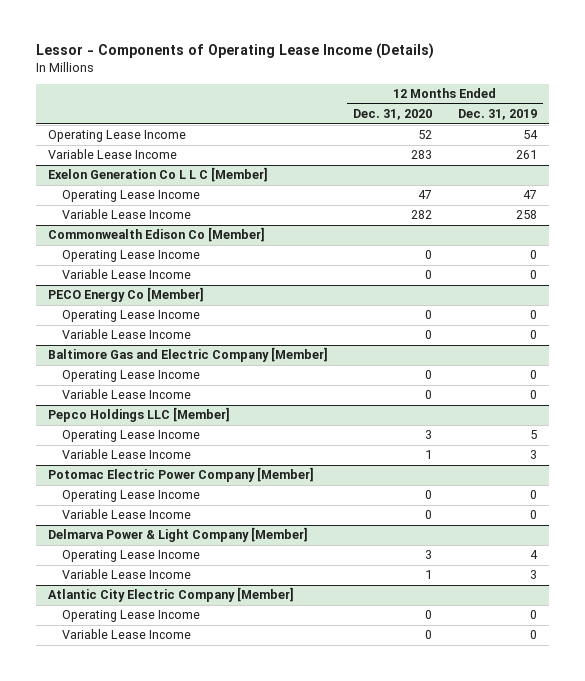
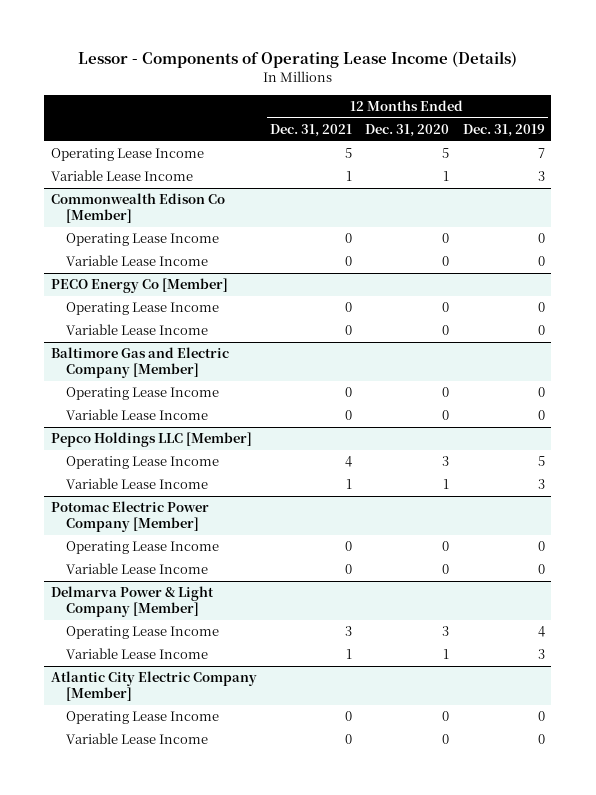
none -> [270,123,353,137] Dec. 31, 2021
[48,167,269,183] Exelon Generation Co L L C [Member] -> none
[62,190,201,203] Operating Lease Income -> none
[62,209,192,220] Variable Lease Income -> none
[418,130,433,140] 52 -> [442,148,450,159] 5
[522,130,538,140] 54 -> [537,148,545,159] 7
[411,150,433,160] 283 -> [443,171,450,182] 1
[515,150,537,160] 261 -> [537,171,545,182] 3

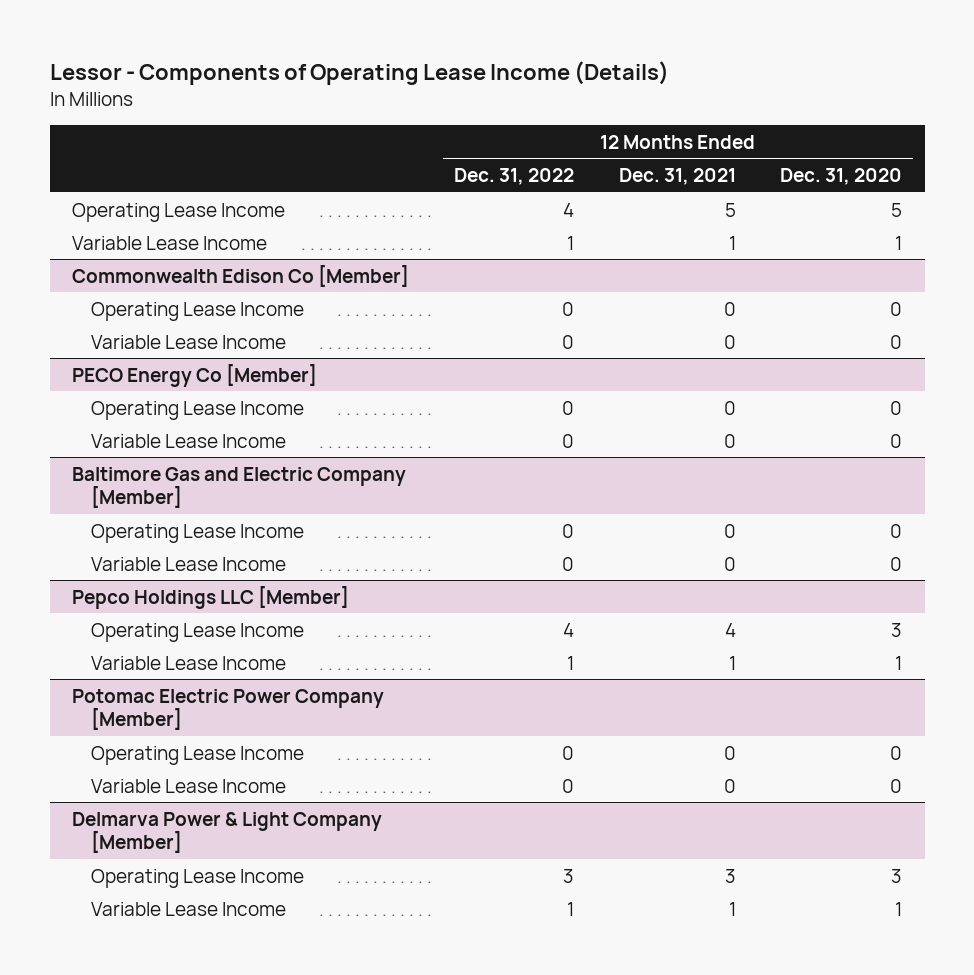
[462,123,545,137] Dec. 31, 2019 -> none
none -> [453,168,574,186] Dec. 31, 2022
[50,671,257,701] Atlantic City Electric Company [Member] -> none
[66,711,220,725] Operating Lease Income -> none
[66,733,209,745] Variable Lease Income -> none

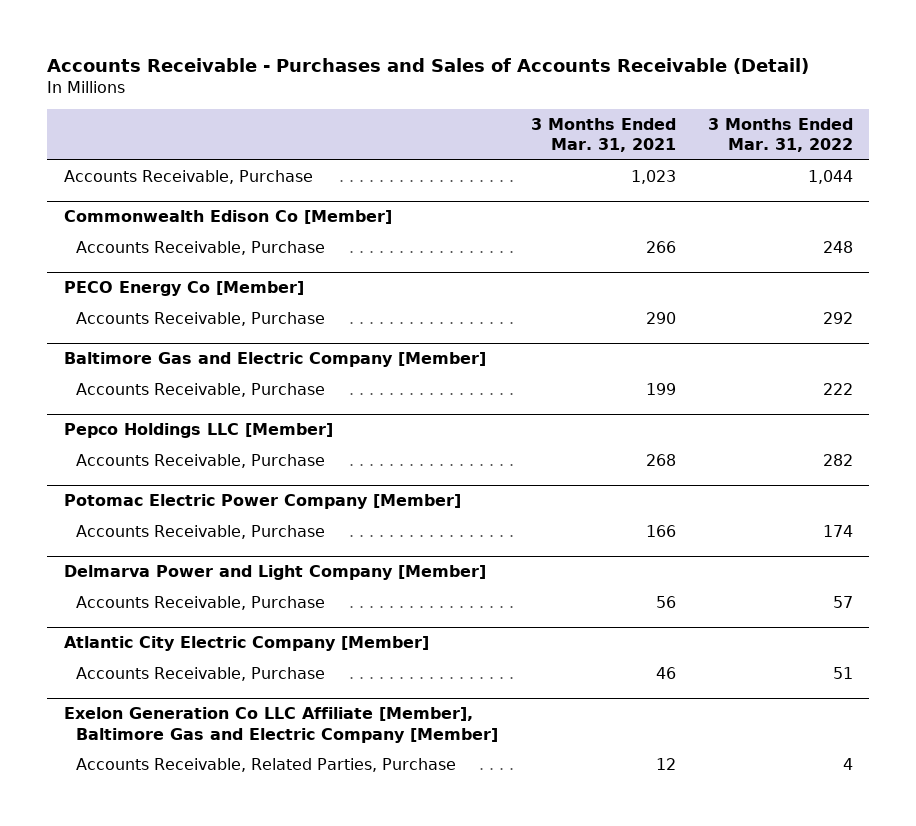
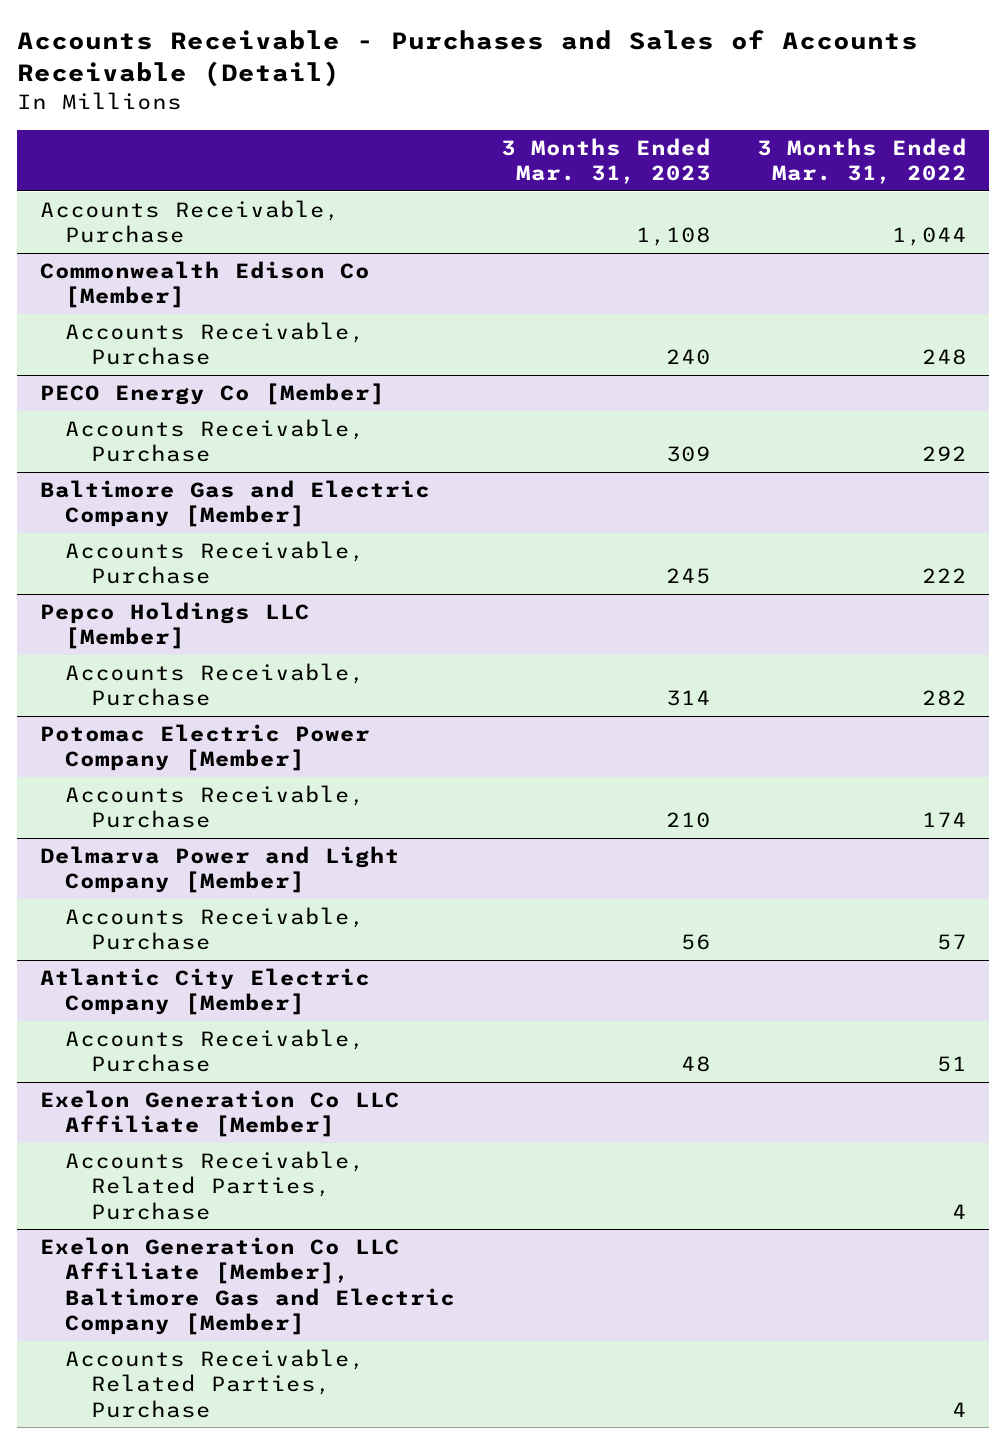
[530,117,676,153] 3 Months Ended Mar. 31, 2021 -> none
none -> [500,137,711,185] 3 Months Ended Mar. 31, 2023
none -> [40,1090,401,1138] Exelon Generation Co LLC Affiliate [Member]
none -> [65,1151,366,1220] Accounts Receivable, Related Parties, Purchase

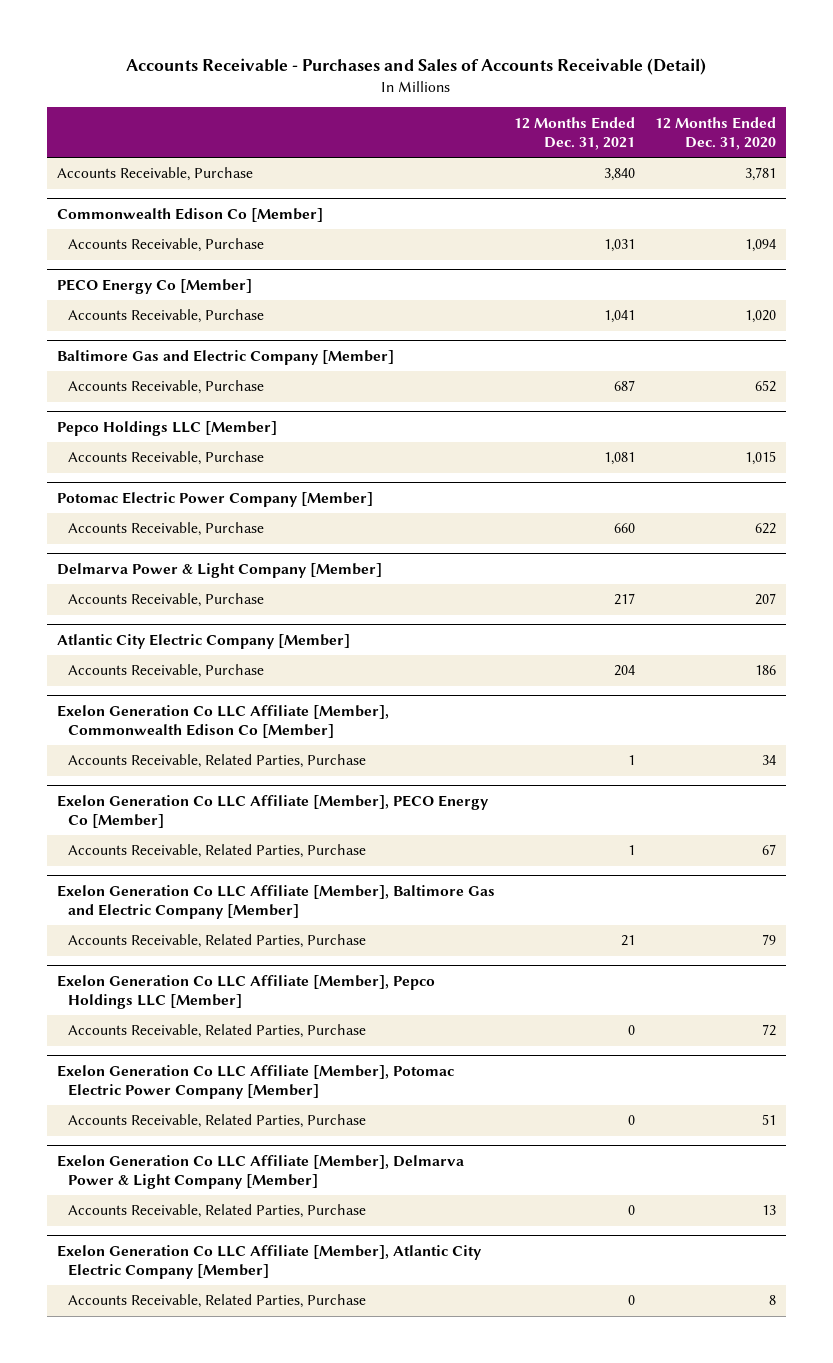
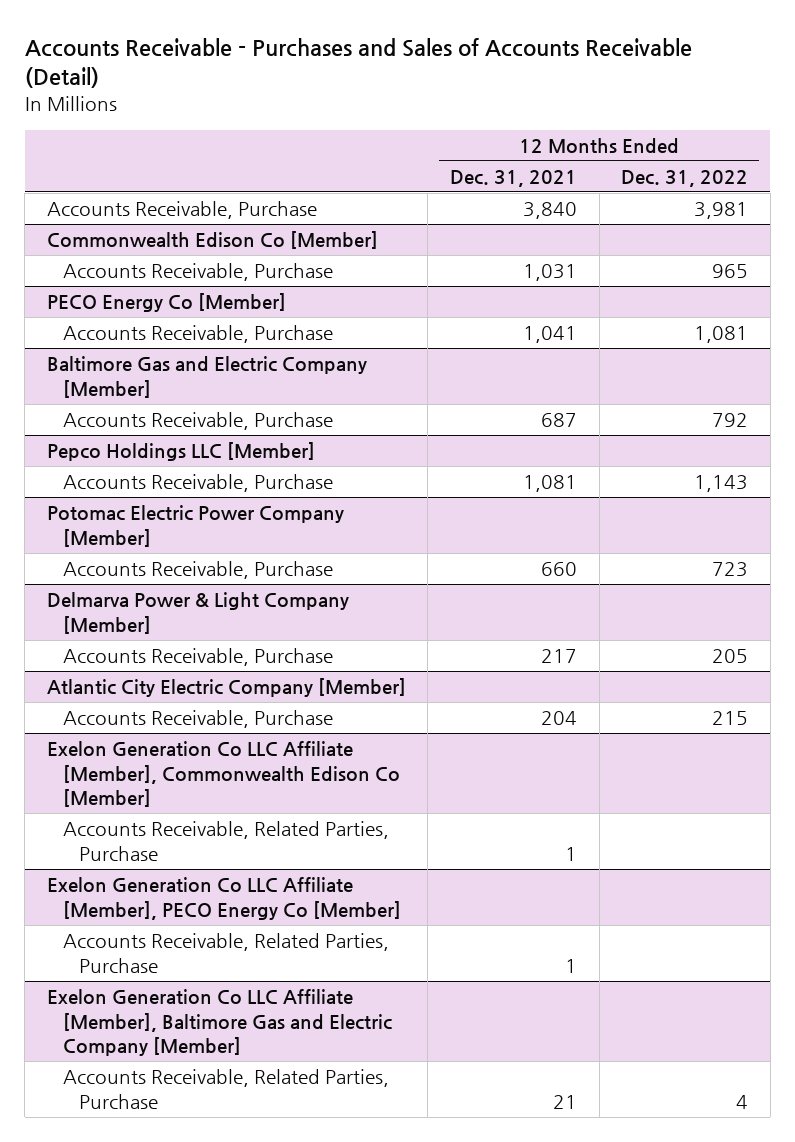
[654,116,776,150] 12 Months Ended Dec. 31, 2020 -> none
none -> [621,169,749,187] Dec. 31, 2022
[56,974,435,1009] Exelon Generation Co LLC Affiliate [Member], Pepco Holdings LLC [Member] -> none
[67,1024,366,1039] Accounts Receivable, Related Parties, Purchase -> none
[56,1064,454,1099] Exelon Generation Co LLC Affiliate [Member], Potomac Electric Power Company [Member] -> none
[67,1114,366,1129] Accounts Receivable, Related Parties, Purchase -> none
[56,1154,464,1189] Exelon Generation Co LLC Affiliate [Member], Delmarva Power & Light Company [Member] -> none
[67,1204,366,1219] Accounts Receivable, Related Parties, Purchase -> none
[56,1244,482,1279] Exelon Generation Co LLC Affiliate [Member], Atlantic City Electric Company [Member] -> none
[67,1294,366,1309] Accounts Receivable, Related Parties, Purchase -> none

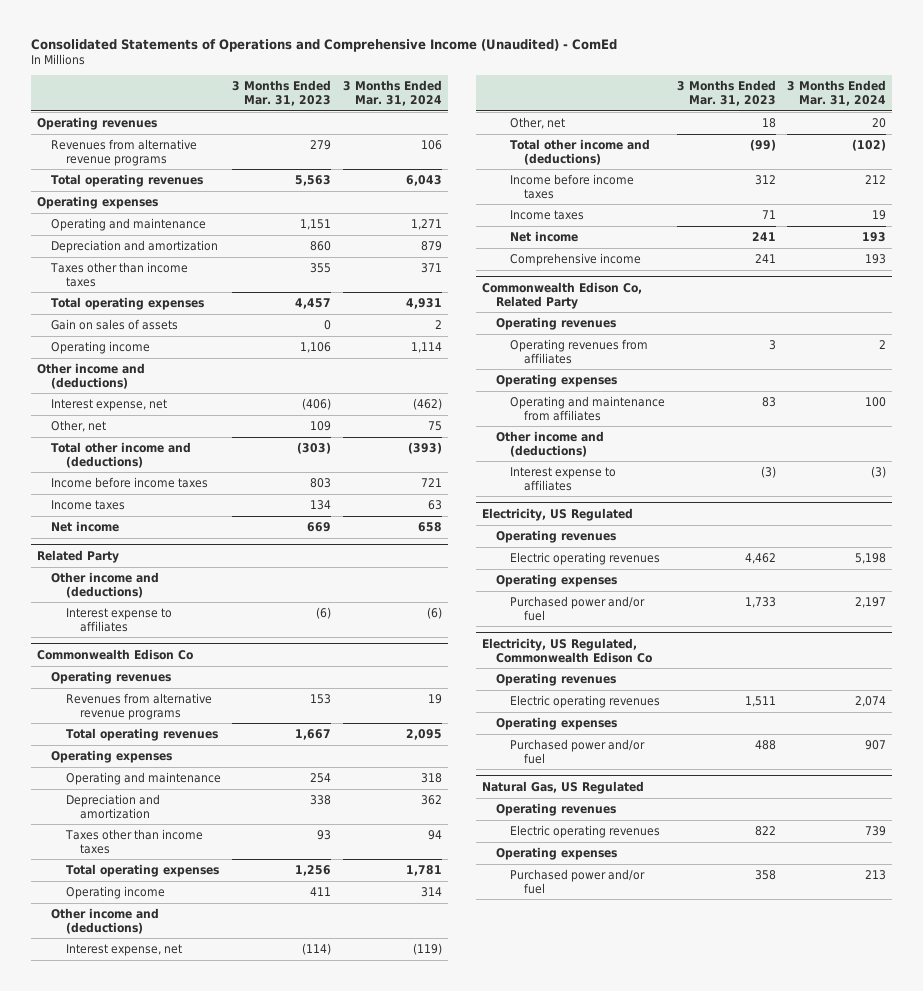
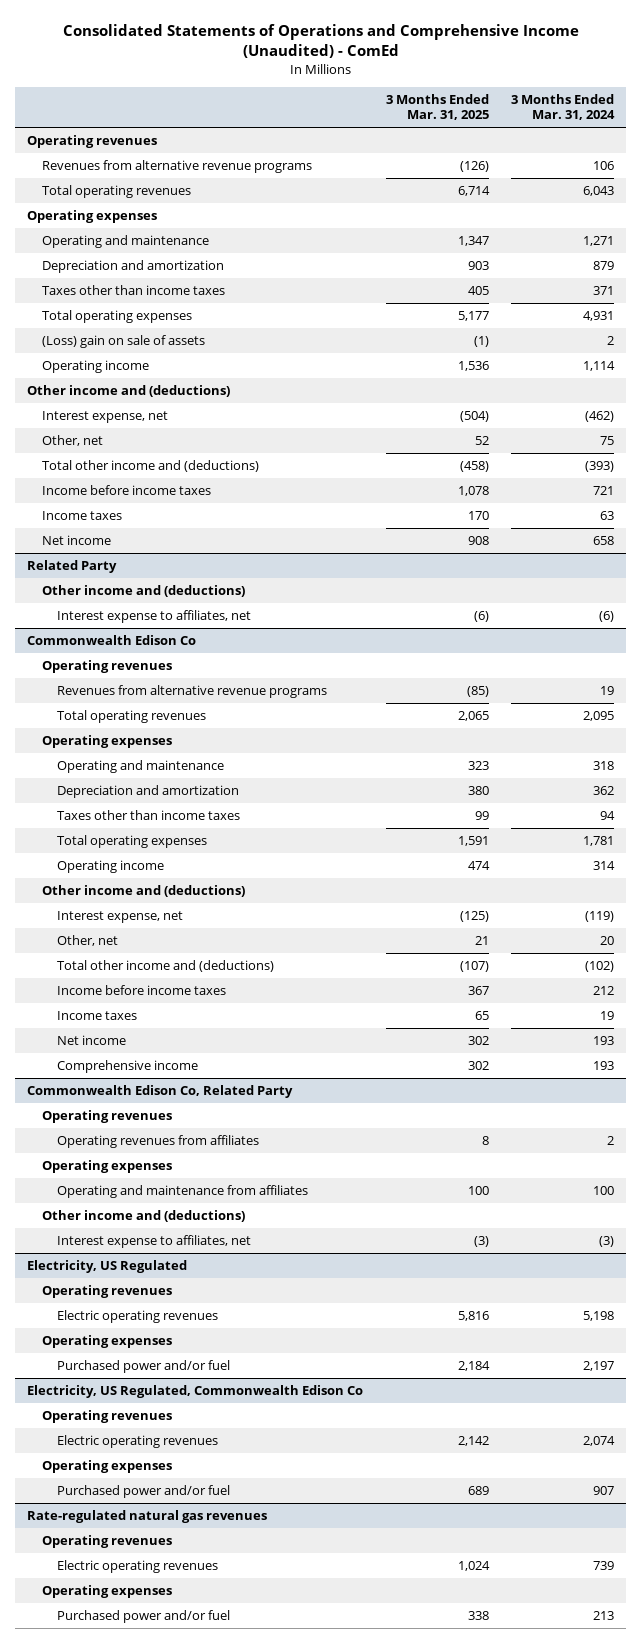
[232,80,332,107] 3 Months Ended Mar. 31, 2023 -> none
none -> [385,94,489,121] 3 Months Ended Mar. 31, 2025
[51,318,179,330] Gain on sales of assets -> [41,335,205,349] (Loss) gain on sale of assets
[65,607,172,632] Interest expense to affiliates -> [56,610,251,624] Interest expense to affiliates, net
[510,466,617,491] Interest expense to affiliates -> [56,1235,251,1249] Interest expense to affiliates, net
[481,780,644,794] Natural Gas, US Regulated -> [26,1510,267,1524] Rate-regulated natural gas revenues

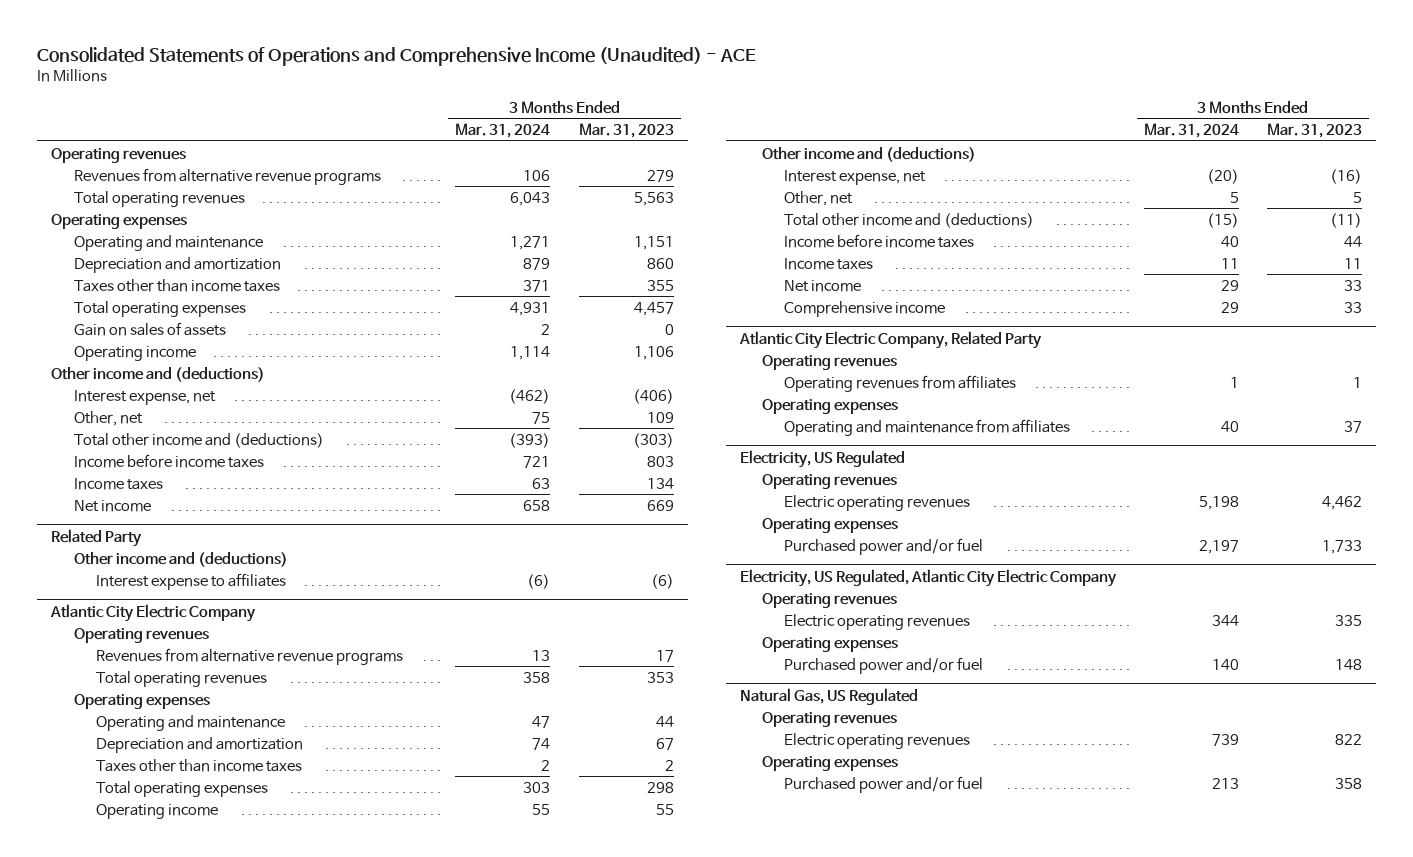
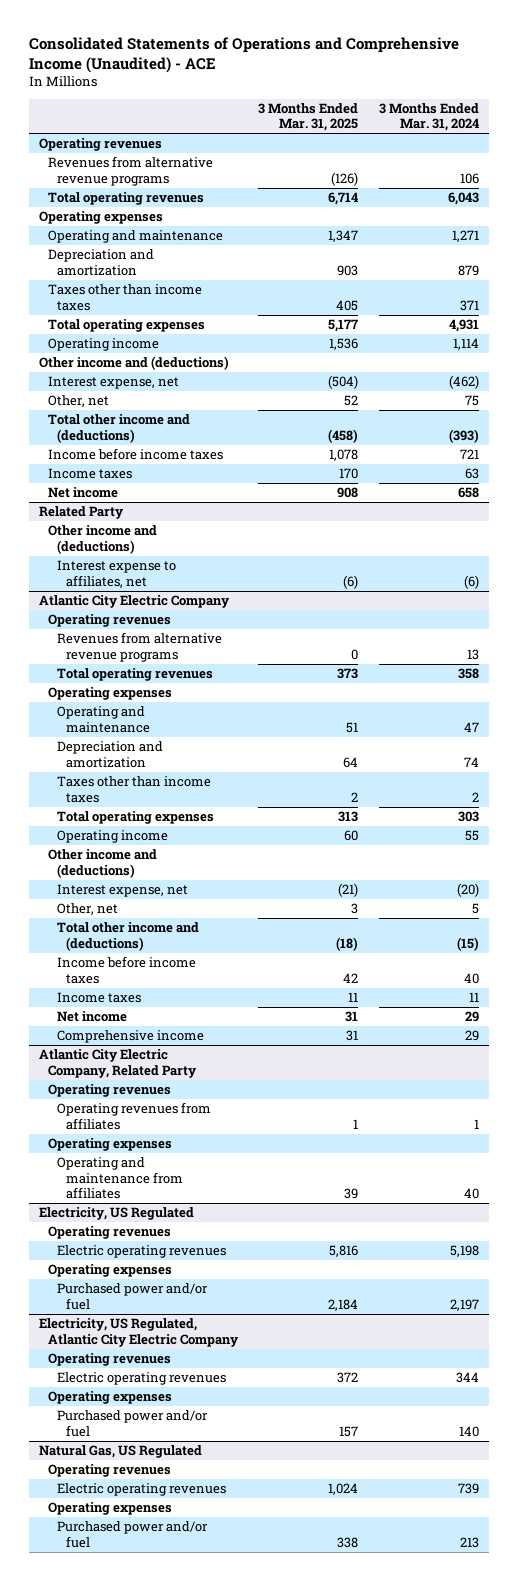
[578,123,674,139] Mar. 31, 2023 -> none
none -> [258,103,359,132] 3 Months Ended Mar. 31, 2025
[73,321,226,336] Gain on sales of assets -> none
[95,572,286,590] Interest expense to affiliates -> [56,560,176,588] Interest expense to affiliates, net

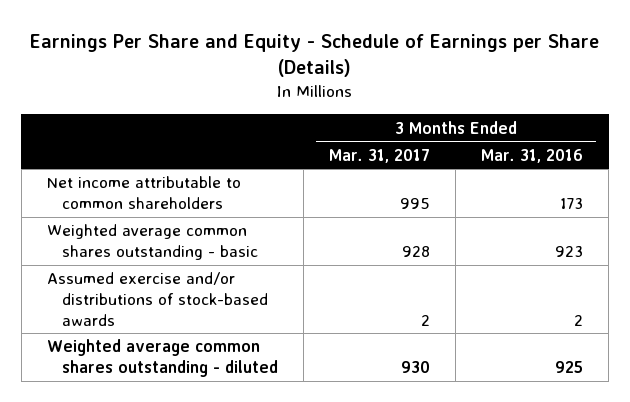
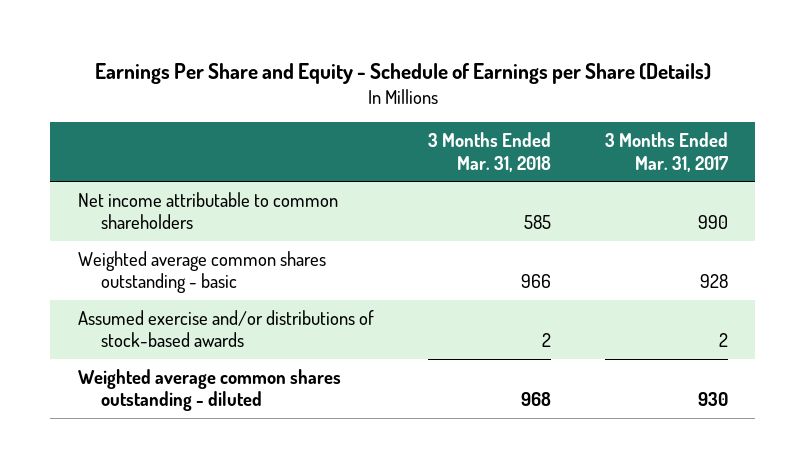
[481,148,584,163] Mar. 31, 2016 -> none
none -> [427,132,551,172] 3 Months Ended Mar. 31, 2018
[400,197,431,209] 995 -> [697,215,728,230] 990

